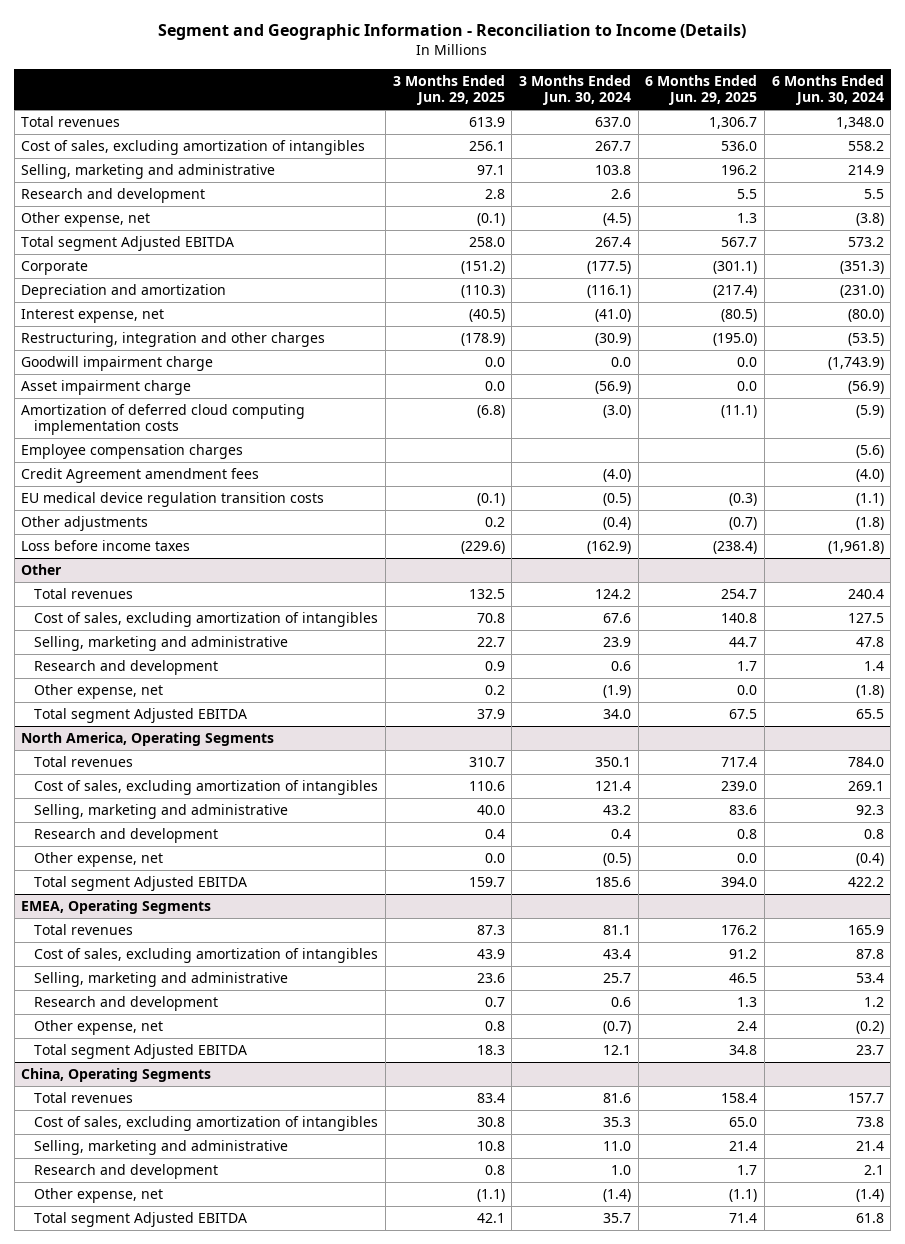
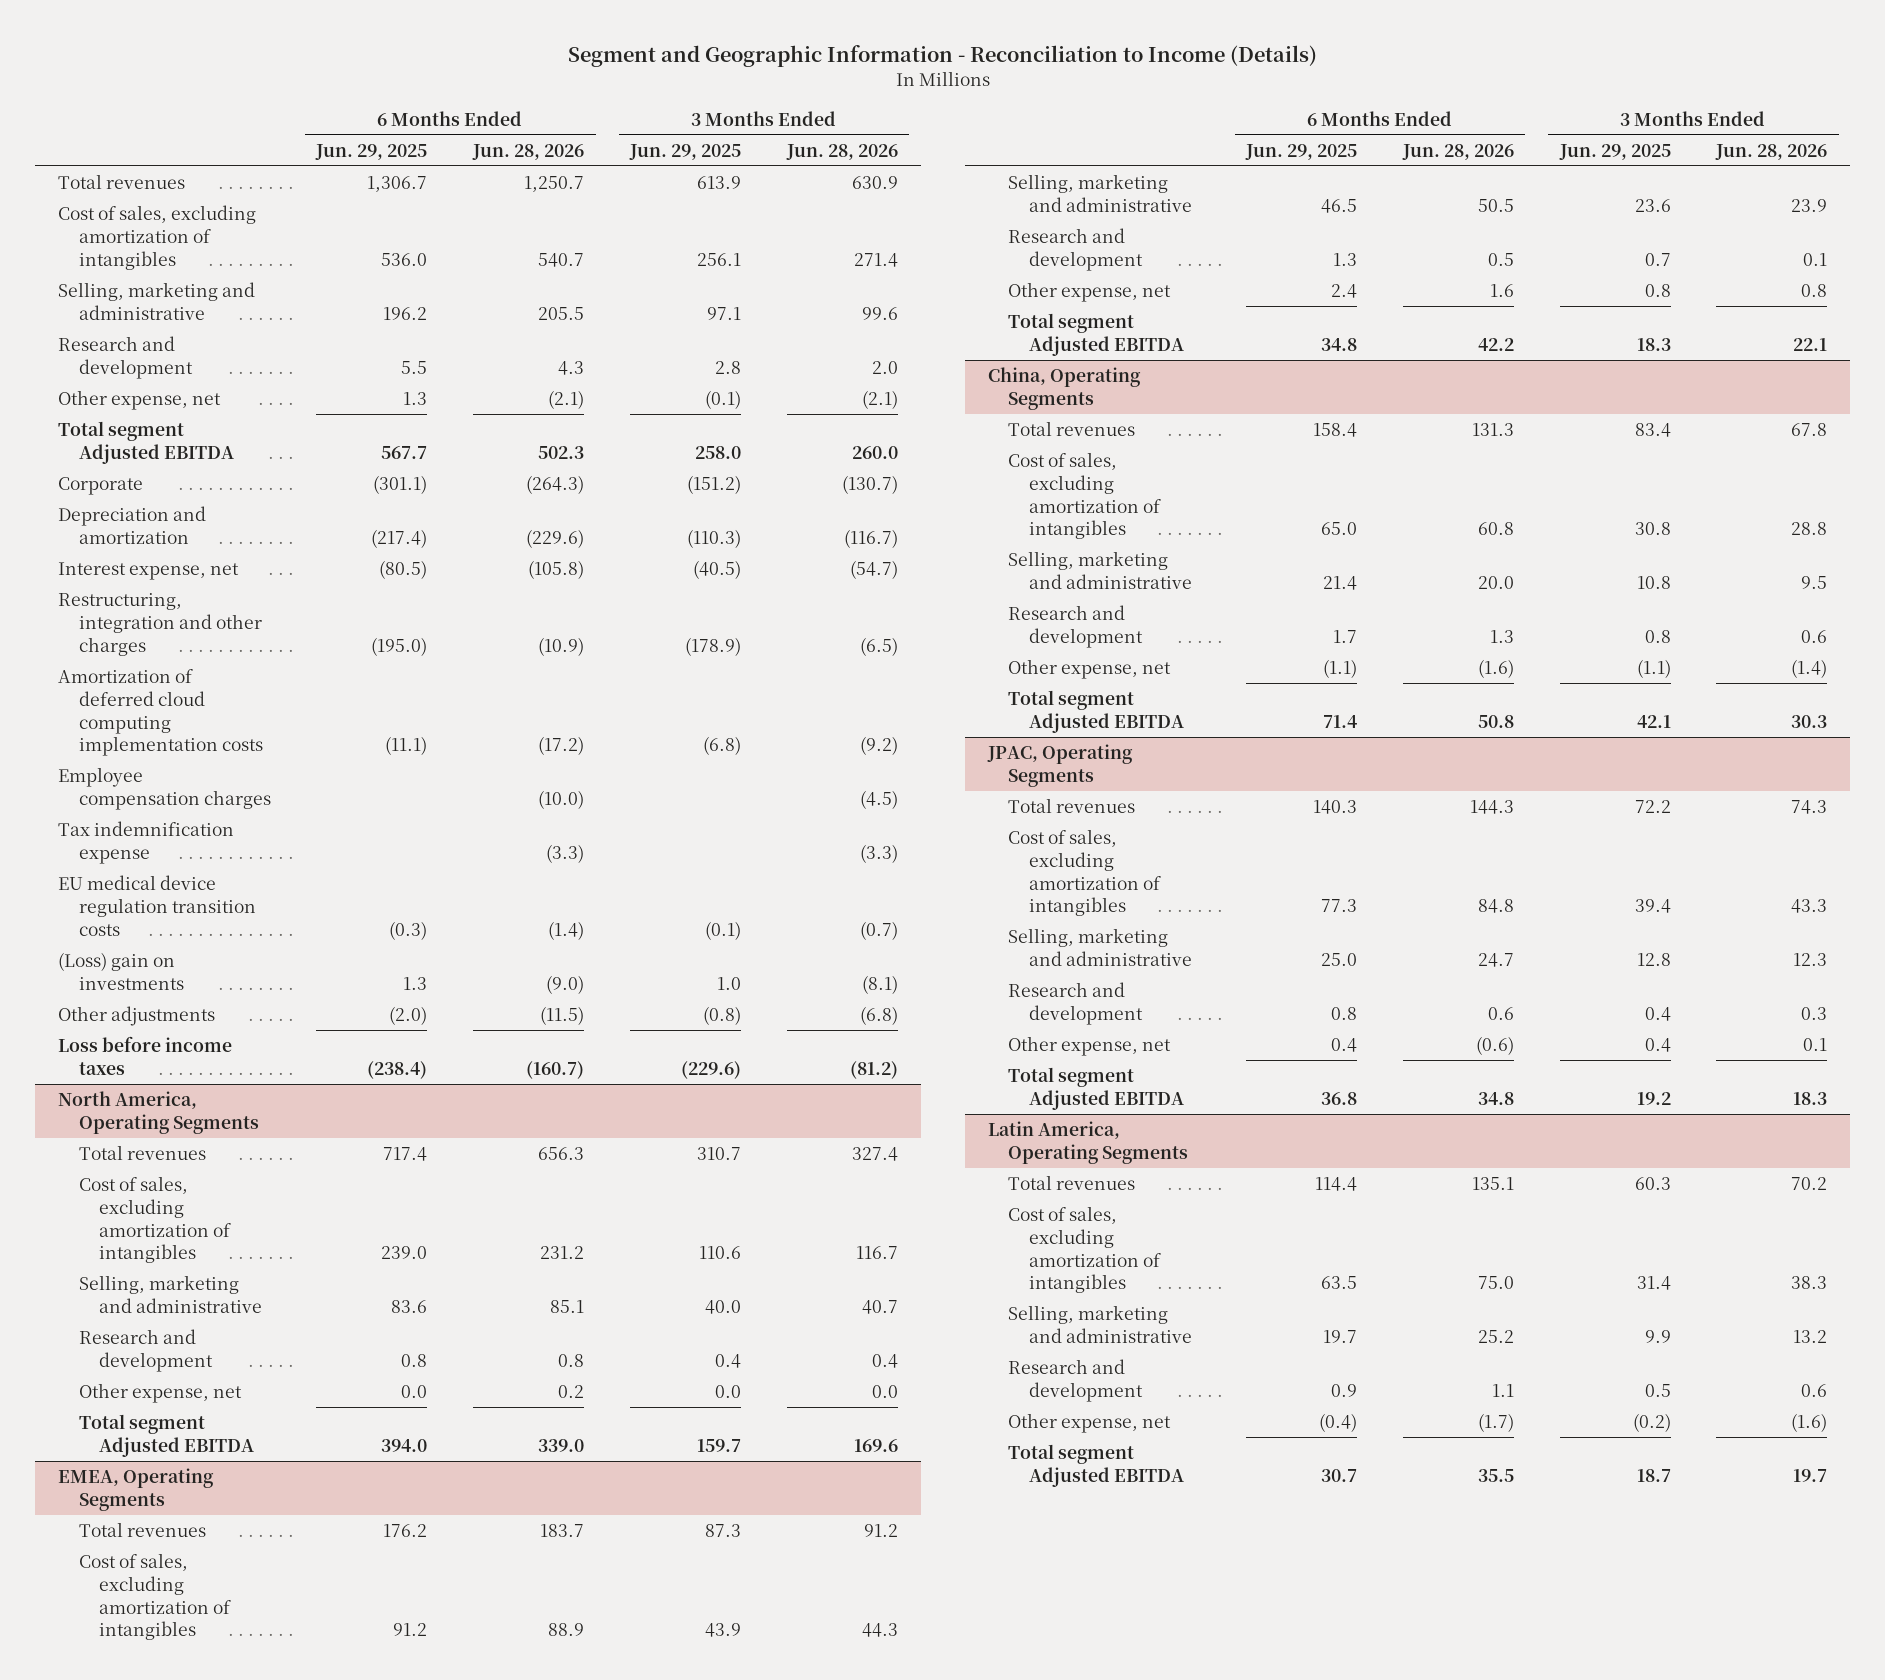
[518,74,631,106] 3 Months Ended Jun. 30, 2024 -> none
[771,74,884,106] 6 Months Ended Jun. 30, 2024 -> none
none -> [472,143,585,160] Jun. 28, 2026
none -> [785,143,898,160] Jun. 28, 2026
[21,355,214,371] Goodwill impairment charge -> none
[21,379,192,395] Asset impairment charge -> none
[21,467,260,483] Credit Agreement amendment fees -> none
none -> [57,820,234,864] Tax indemnification expense
none -> [57,951,184,990] (Loss) gain on investments
[484,516,505,527] 0.2 -> [703,1005,742,1025] (0.8)
[729,516,758,530] (0.7) -> [389,1005,428,1025] (2.0)
[21,563,63,575] Other -> none
[34,587,134,599] Total revenues -> none
[34,611,379,627] Cost of sales, excluding amortization of intangibles -> none
[34,635,289,651] Selling, marketing and administrative -> none
[34,659,219,675] Research and development -> none
[34,683,164,699] Other expense, net -> none
[34,707,248,723] Total segment Adjusted EBITDA -> none
none -> [986,743,1133,787] JPAC, Operating Segments
none -> [1008,797,1136,813] Total revenues
none -> [1008,828,1161,917] Cost of sales, excluding amortization of intangibles
none -> [1008,927,1192,966] Selling, marketing and administrative
none -> [1008,981,1143,1025] Research and development
none -> [1008,1035,1172,1056] Other expense, net
none -> [1008,1066,1184,1110] Total segment Adjusted EBITDA
none -> [987,1120,1189,1164] Latin America, Operating Segments
none -> [1008,1174,1136,1190] Total revenues
none -> [1008,1205,1161,1294] Cost of sales, excluding amortization of intangibles
none -> [1008,1304,1192,1343] Selling, marketing and administrative
none -> [1008,1358,1143,1402] Research and development
none -> [1008,1412,1172,1433] Other expense, net
none -> [1008,1443,1184,1487] Total segment Adjusted EBITDA

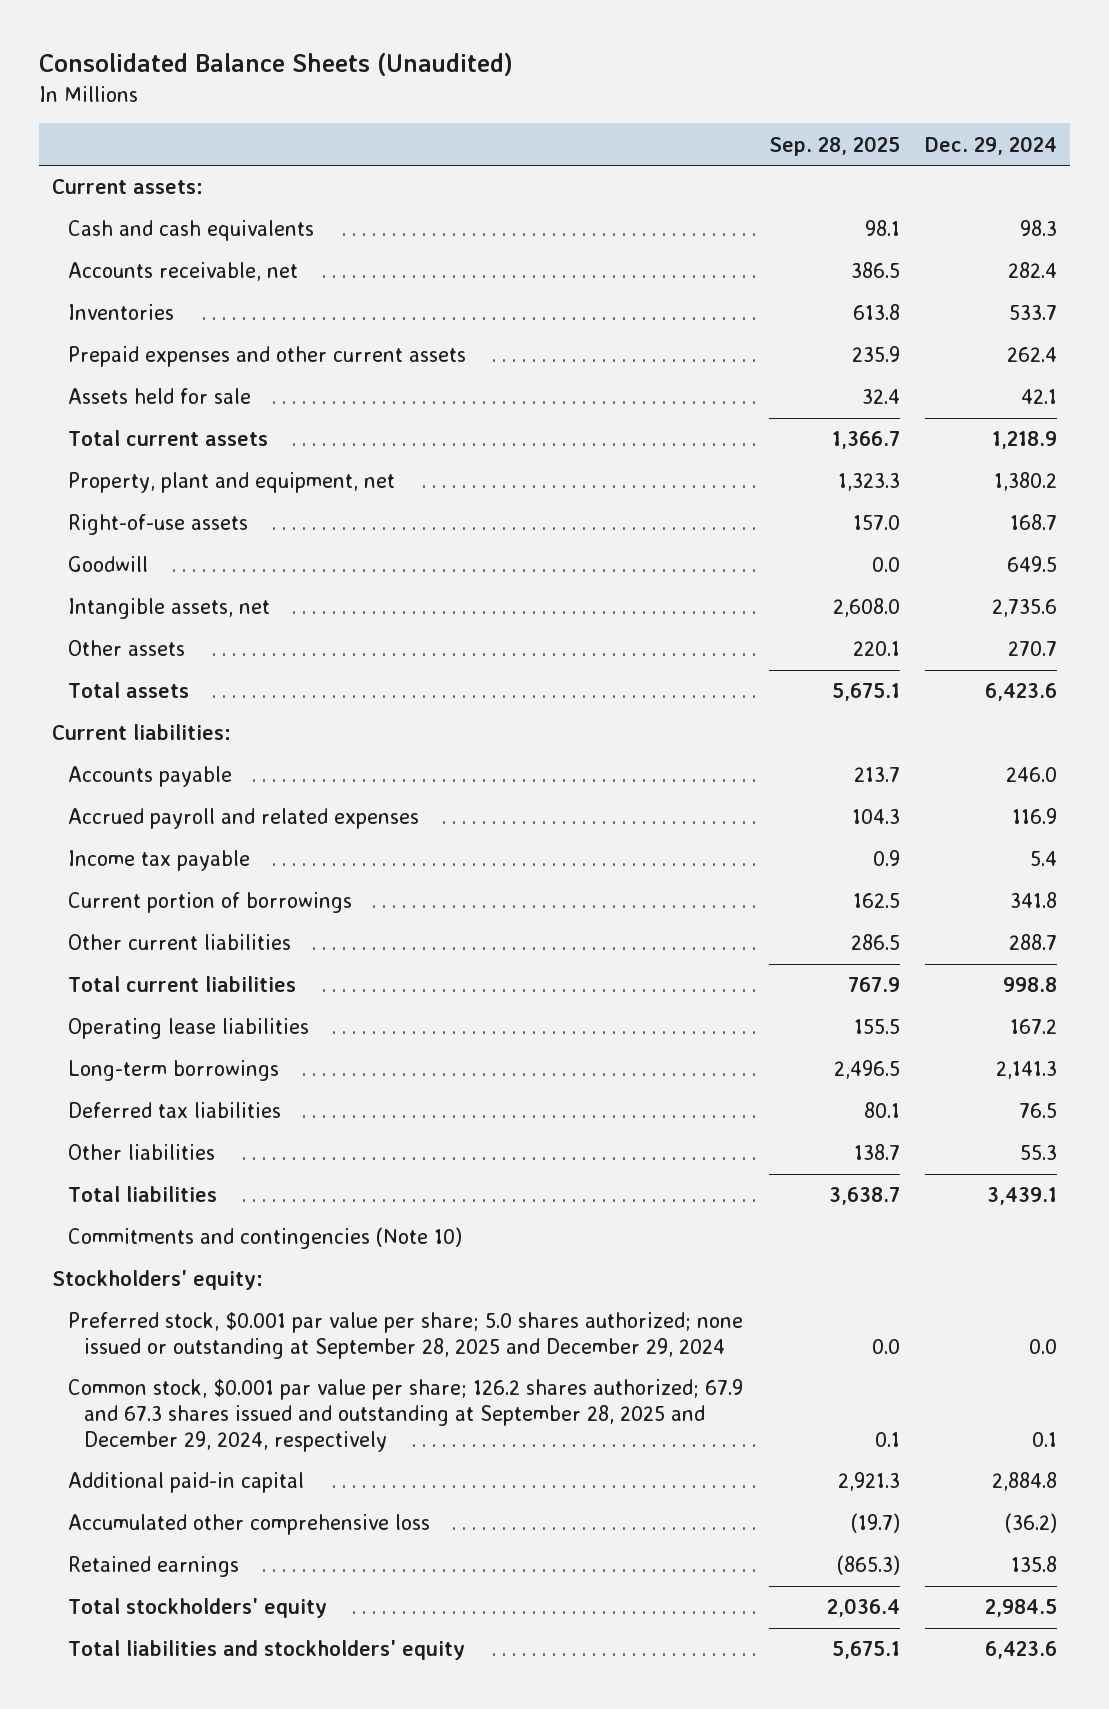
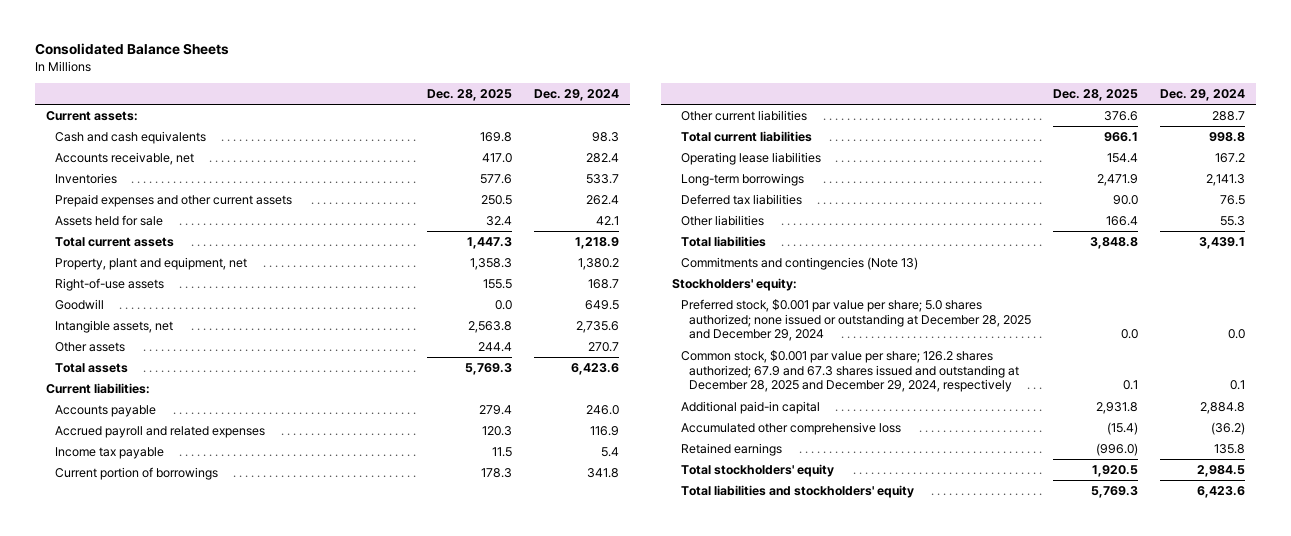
[38,53,513,77] Consolidated Balance Sheets (Unaudited) -> [35,43,230,56] Consolidated Balance Sheets
[768,135,900,156] Sep. 28, 2025 -> none
none -> [427,88,513,101] Dec. 28, 2025
[67,1227,462,1250] Commitments and contingencies (Note 10) -> [680,256,918,270] Commitments and contingencies (Note 13)
[67,1312,743,1359] Preferred stock, $0.001 par value per share; 5.0 shares authorized; none issued or outstanding at September 28, 2025 and December 29, 2024 -> [680,298,1032,342] Preferred stock, $0.001 par value per share; 5.0 shares authorized; none issued or outstanding at December 28, 2025 and December 29, 2024
[67,1379,743,1452] Common stock, $0.001 par value per share; 126.2 shares authorized; 67.9 and 67.3 shares issued and outstanding at September 28, 2025 and December 29, 2024, respectively -> [680,349,1020,393] Common stock, $0.001 par value per share; 126.2 shares authorized; 67.9 and 67.3 shares issued and outstanding at December 28, 2025 and December 29, 2024, respectively

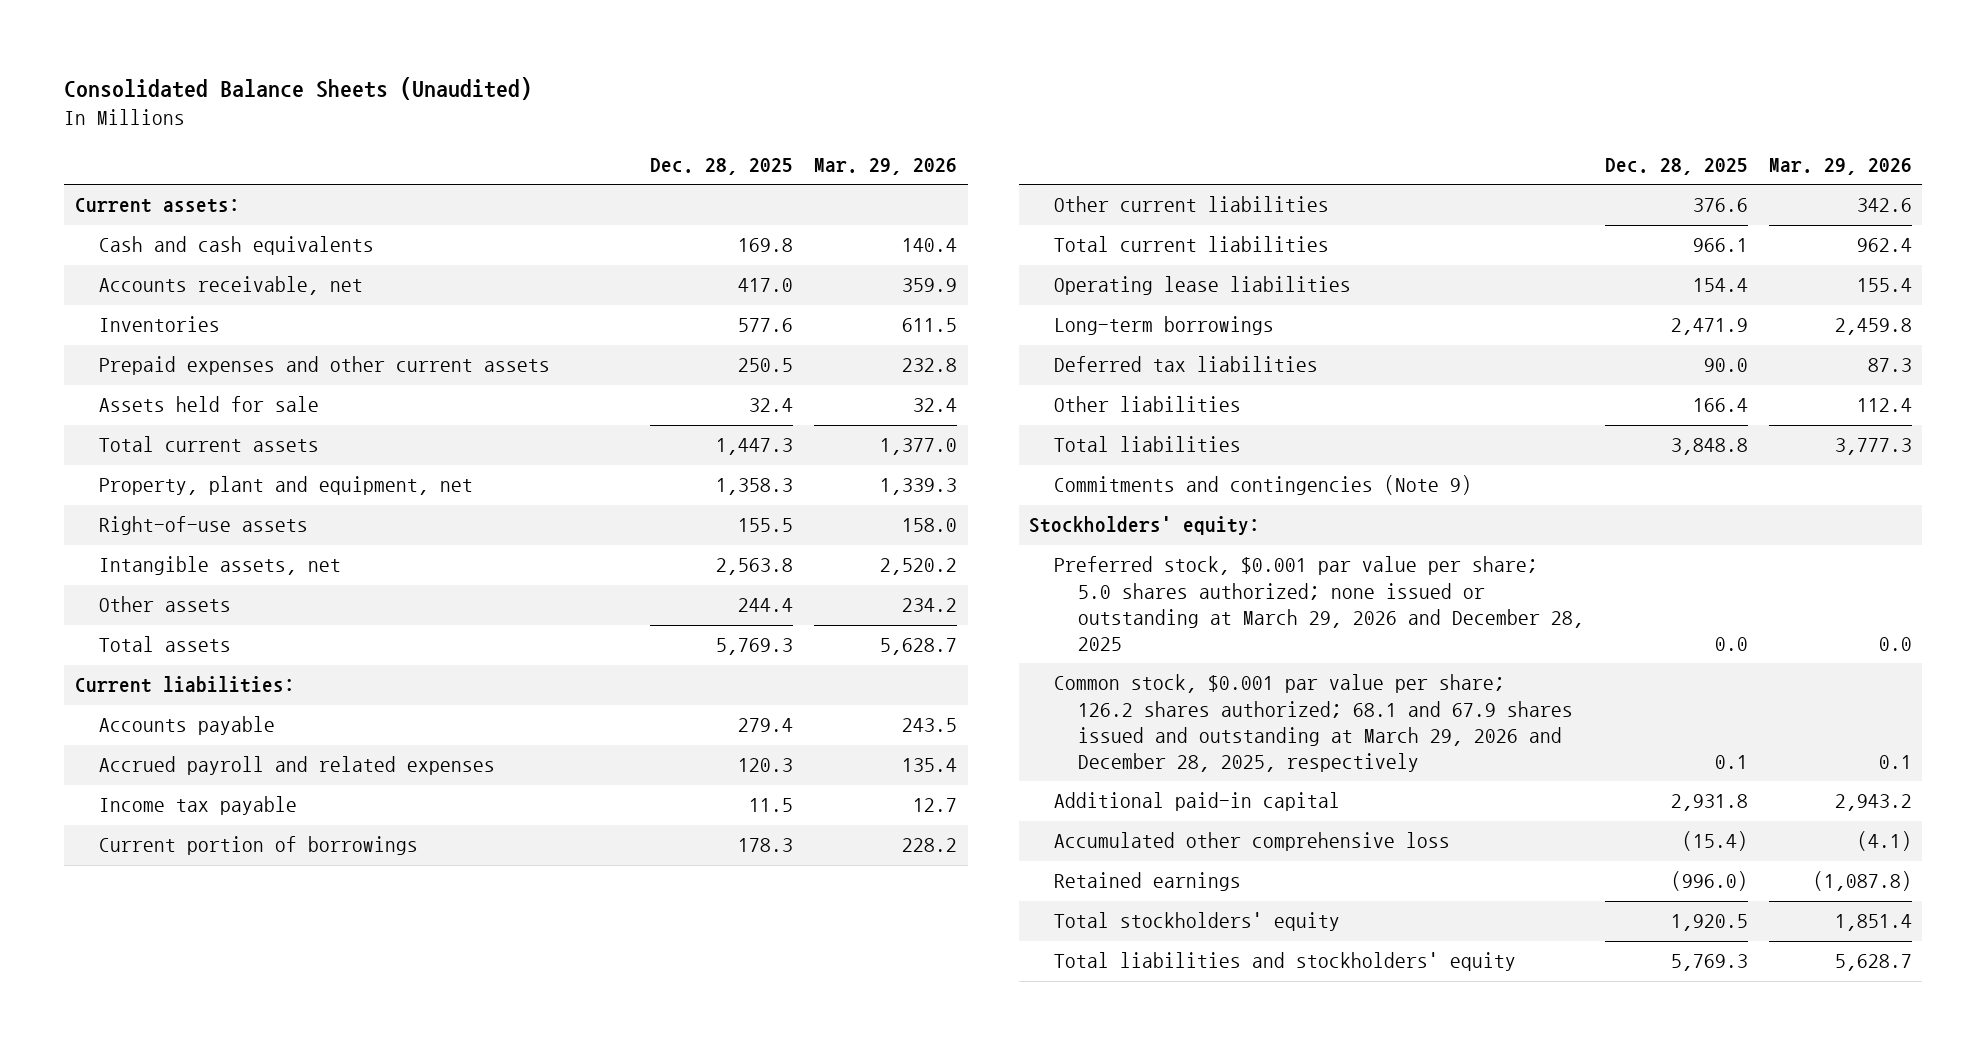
[35,43,230,56] Consolidated Balance Sheets -> [64,77,533,101] Consolidated Balance Sheets (Unaudited)
[534,88,620,101] Dec. 29, 2024 -> none
none -> [814,157,958,175] Mar. 29, 2026
[54,298,104,310] Goodwill -> none
[680,256,918,270] Commitments and contingencies (Note 13) -> [1053,475,1472,496] Commitments and contingencies (Note 9)
[680,298,1032,342] Preferred stock, $0.001 par value per share; 5.0 shares authorized; none issued or outstanding at December 28, 2025 and December 29, 2024 -> [1053,556,1584,652] Preferred stock, $0.001 par value per share; 5.0 shares authorized; none issued or outstanding at March 29, 2026 and December 28, 2025
[680,349,1020,393] Common stock, $0.001 par value per share; 126.2 shares authorized; 67.9 and 67.3 shares issued and outstanding at December 28, 2025 and December 29, 2024, respectively -> [1053,674,1573,773] Common stock, $0.001 par value per share; 126.2 shares authorized; 68.1 and 67.9 shares issued and outstanding at March 29, 2026 and December 28, 2025, respectively

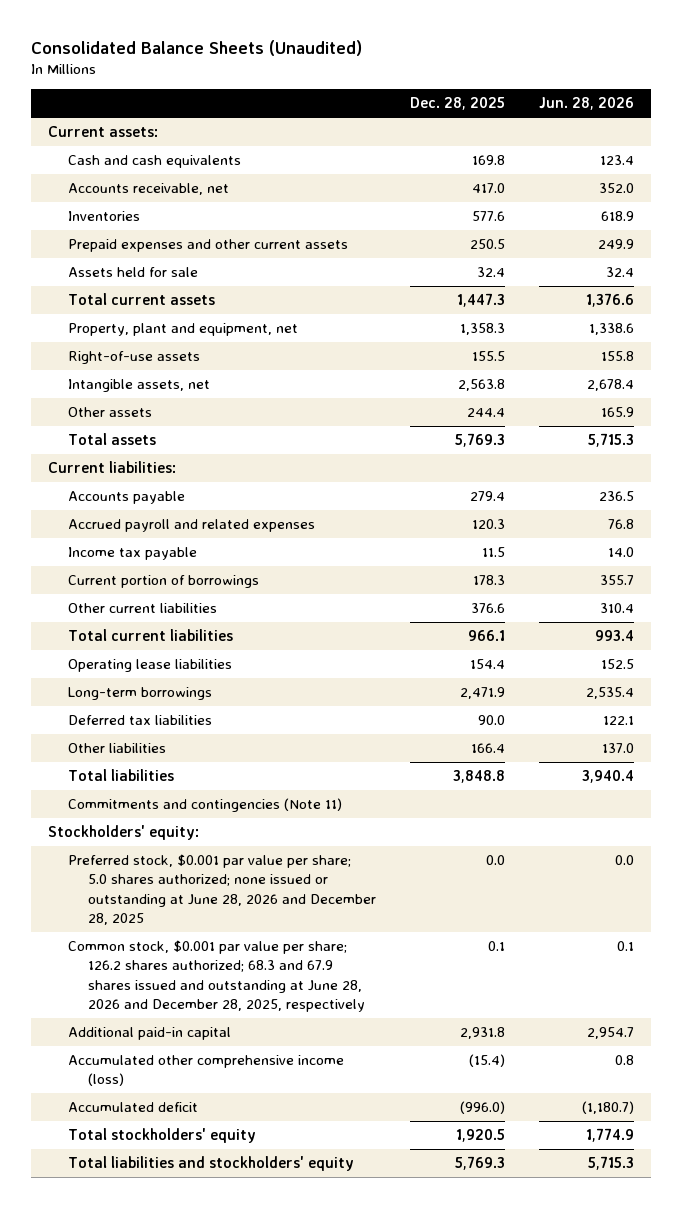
[814,157,958,175] Mar. 29, 2026 -> none
none -> [539,97,635,111] Jun. 28, 2026
[1053,475,1472,496] Commitments and contingencies (Note 9) -> [67,797,342,812] Commitments and contingencies (Note 11)
[1053,556,1584,652] Preferred stock, $0.001 par value per share; 5.0 shares authorized; none issued or outstanding at March 29, 2026 and December 28, 2025 -> [67,853,376,926] Preferred stock, $0.001 par value per share; 5.0 shares authorized; none issued or outstanding at June 28, 2026 and December 28, 2025
[1053,674,1573,773] Common stock, $0.001 par value per share; 126.2 shares authorized; 68.1 and 67.9 shares issued and outstanding at March 29, 2026 and December 28, 2025, respectively -> [67,939,365,1013] Common stock, $0.001 par value per share; 126.2 shares authorized; 68.3 and 67.9 shares issued and outstanding at June 28, 2026 and December 28, 2025, respectively
[1053,832,1450,852] Accumulated other comprehensive loss -> [67,1054,344,1087] Accumulated other comprehensive income (loss)
[1053,872,1241,892] Retained earnings -> [67,1101,198,1112] Accumulated deficit

